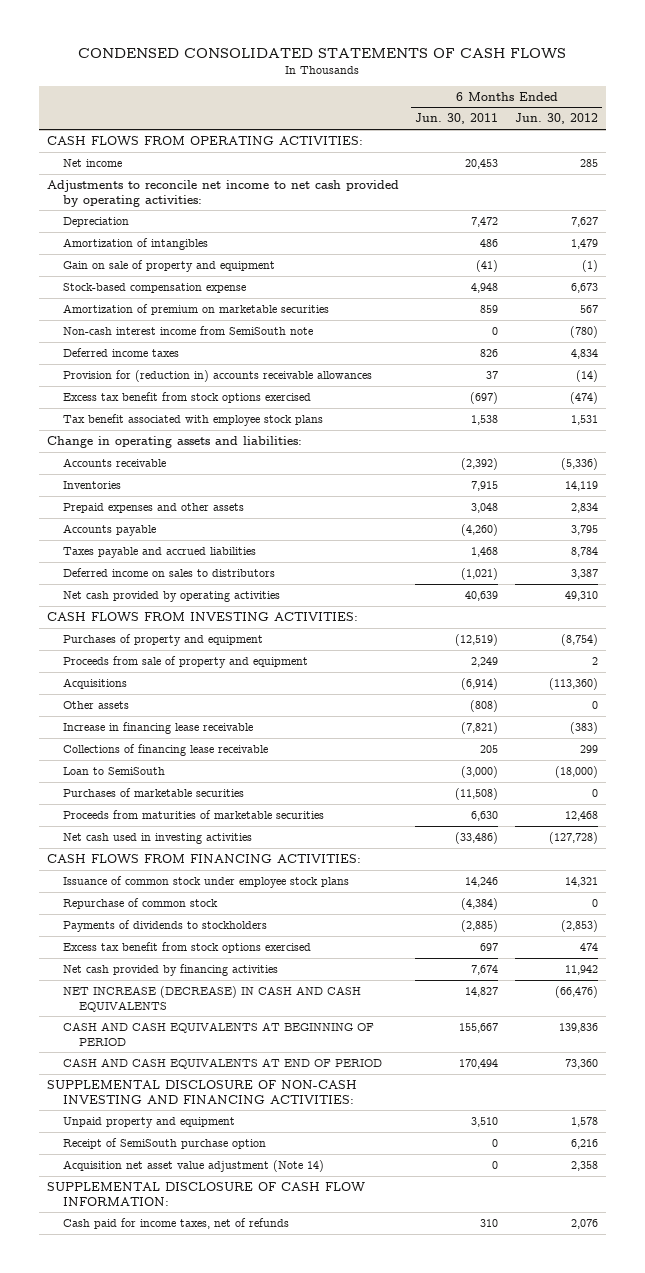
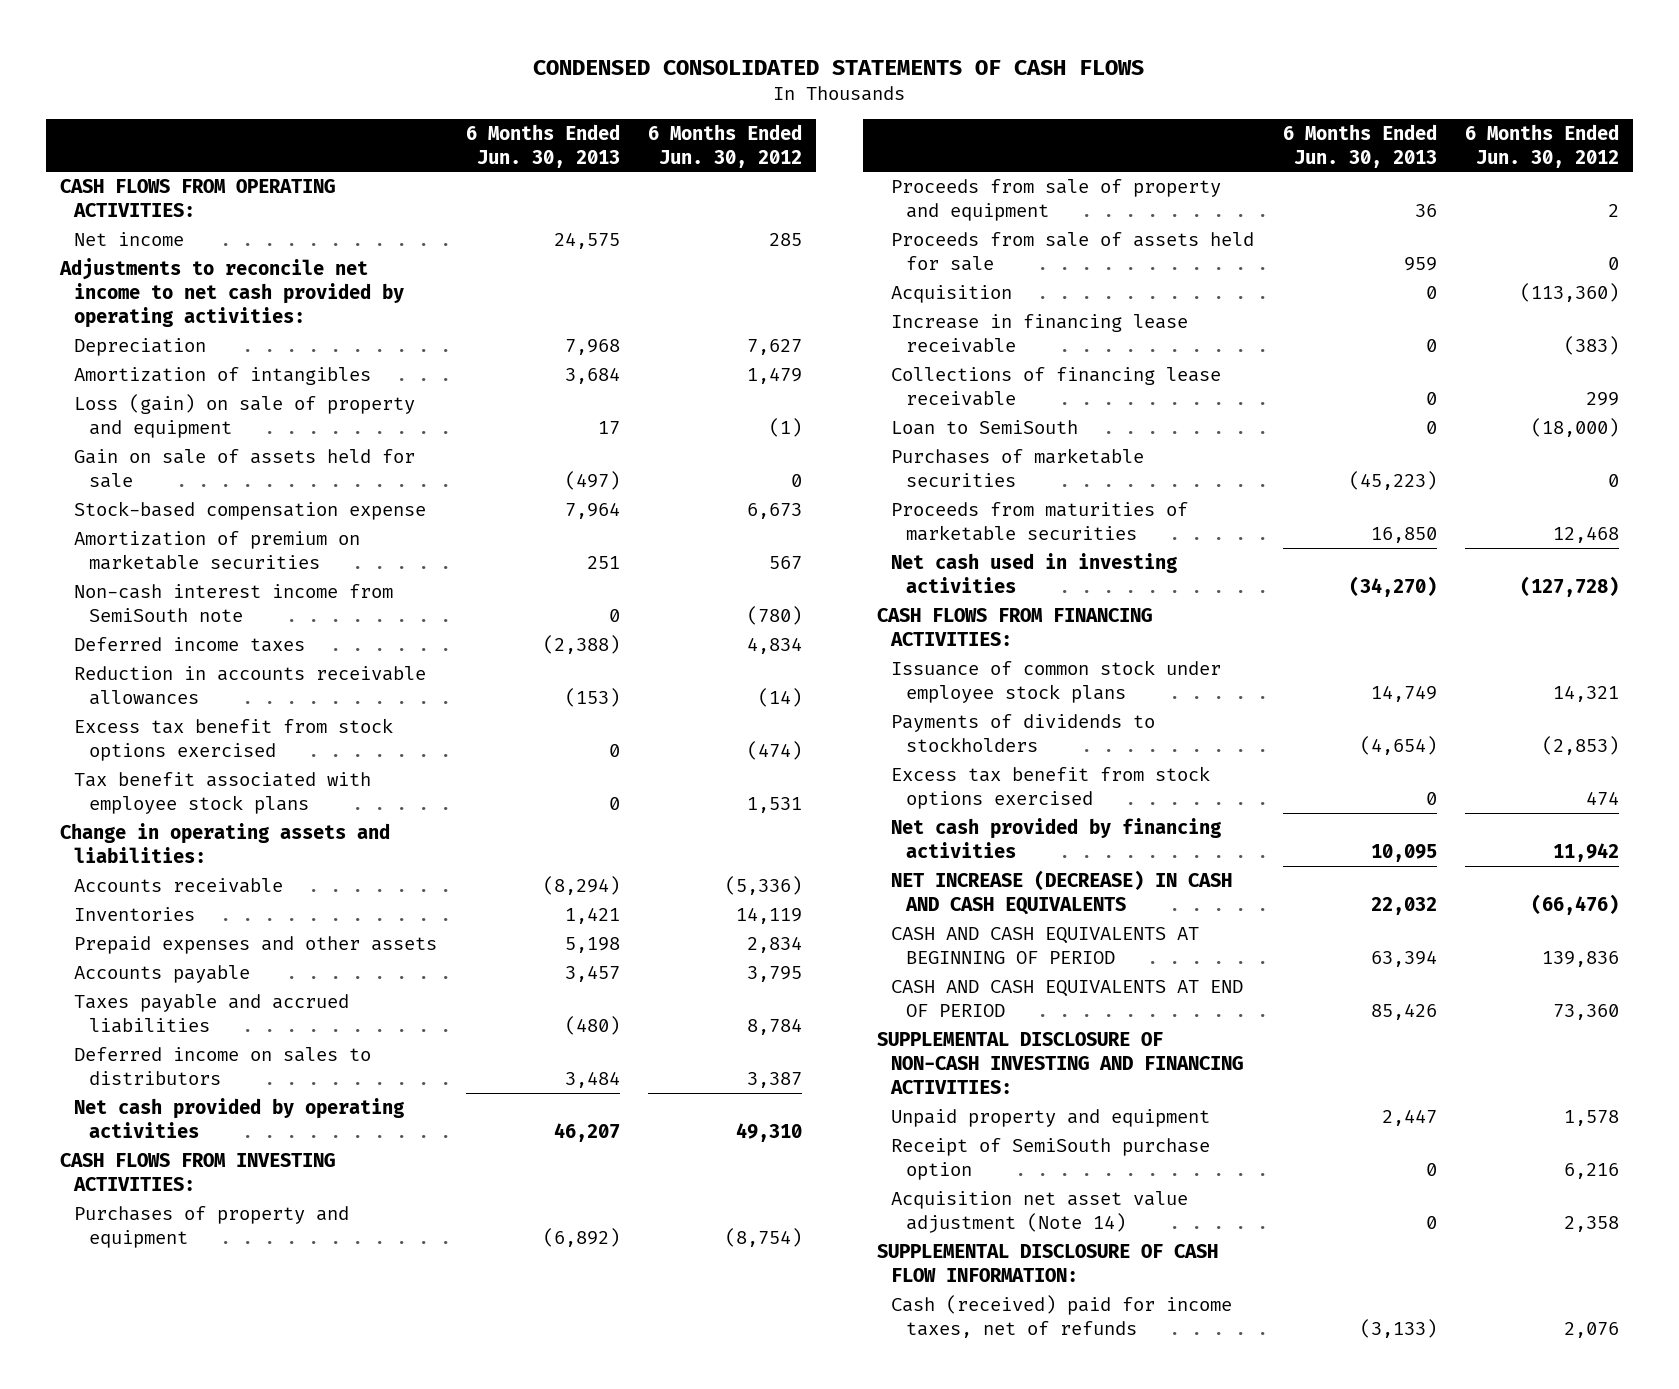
[415,113,499,125] Jun. 30, 2011 -> none
none -> [465,123,620,168] 6 Months Ended Jun. 30, 2013
[63,259,276,272] Gain on sale of property and equipment -> [74,393,416,438] Loss (gain) on sale of property and equipment
none -> [74,448,416,488] Gain on sale of assets held for sale
[63,369,373,382] Provision for (reduction in) accounts receivable allowances -> [74,665,427,705] Reduction in accounts receivable allowances
[63,700,130,709] Other assets -> none
none -> [891,231,1255,271] Proceeds from sale of assets held for sale
[63,677,128,689] Acquisitions -> [891,284,1013,303] Acquisition
[63,897,219,909] Repurchase of common stock -> none
[63,1217,290,1229] Cash paid for income taxes, net of refunds -> [891,1294,1233,1338] Cash (received) paid for income taxes, net of refunds

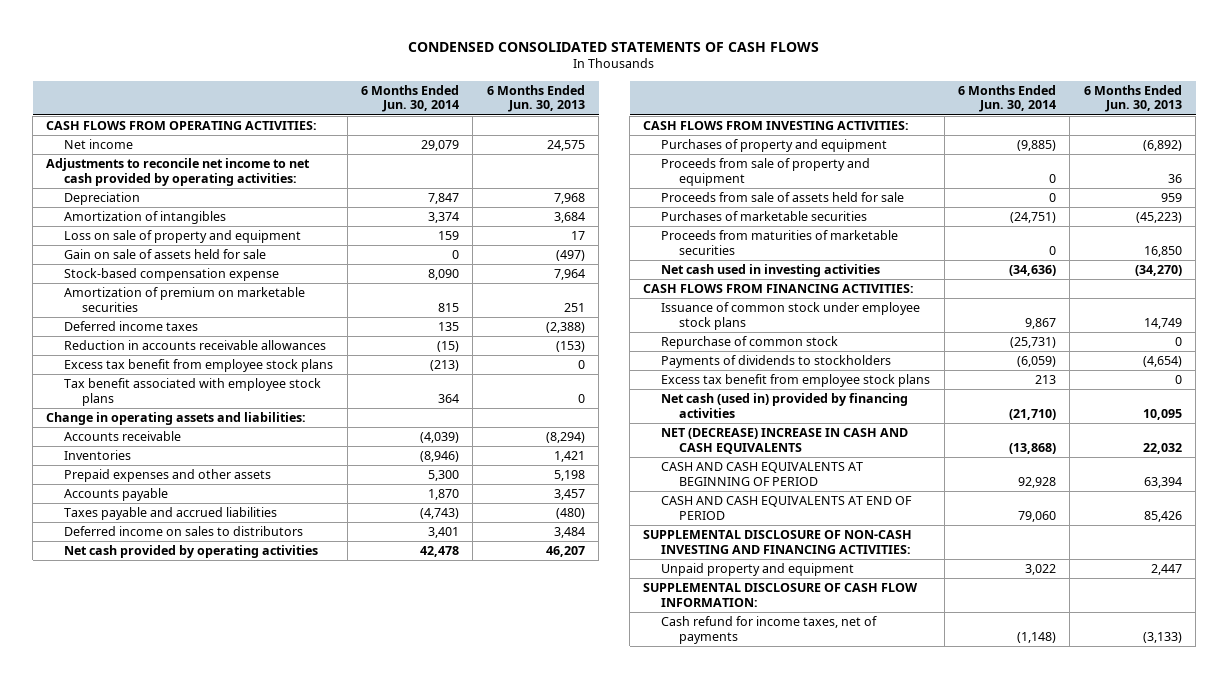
[647,123,802,168] 6 Months Ended Jun. 30, 2012 -> none
none -> [361,84,460,113] 6 Months Ended Jun. 30, 2014
[74,393,416,438] Loss (gain) on sale of property and equipment -> [64,230,302,244] Loss on sale of property and equipment
[74,583,394,622] Non-cash interest income from SemiSouth note -> none
[74,717,394,761] Excess tax benefit from stock options exercised -> [64,359,334,373] Excess tax benefit from employee stock plans
[891,284,1013,303] Acquisition -> none
[891,313,1189,353] Increase in financing lease receivable -> none
[891,366,1222,406] Collections of financing lease receivable -> none
[891,419,1079,435] Loan to SemiSouth -> none
none -> [661,336,839,350] Repurchase of common stock
[891,765,1211,809] Excess tax benefit from stock options exercised -> [661,374,931,388] Excess tax benefit from employee stock plans
[891,817,1222,858] Net cash provided by financing activities -> [661,393,909,418] Net cash (used in) provided by financing activities
[891,869,1233,915] NET INCREASE (DECREASE) IN CASH AND CASH EQUIVALENTS -> [661,428,909,454] NET (DECREASE) INCREASE IN CASH AND CASH EQUIVALENTS
[891,1137,1211,1180] Receipt of SemiSouth purchase option -> none
[891,1190,1189,1233] Acquisition net asset value adjustment (Note 14) -> none
[891,1294,1233,1338] Cash (received) paid for income taxes, net of refunds -> [661,616,878,644] Cash refund for income taxes, net of payments

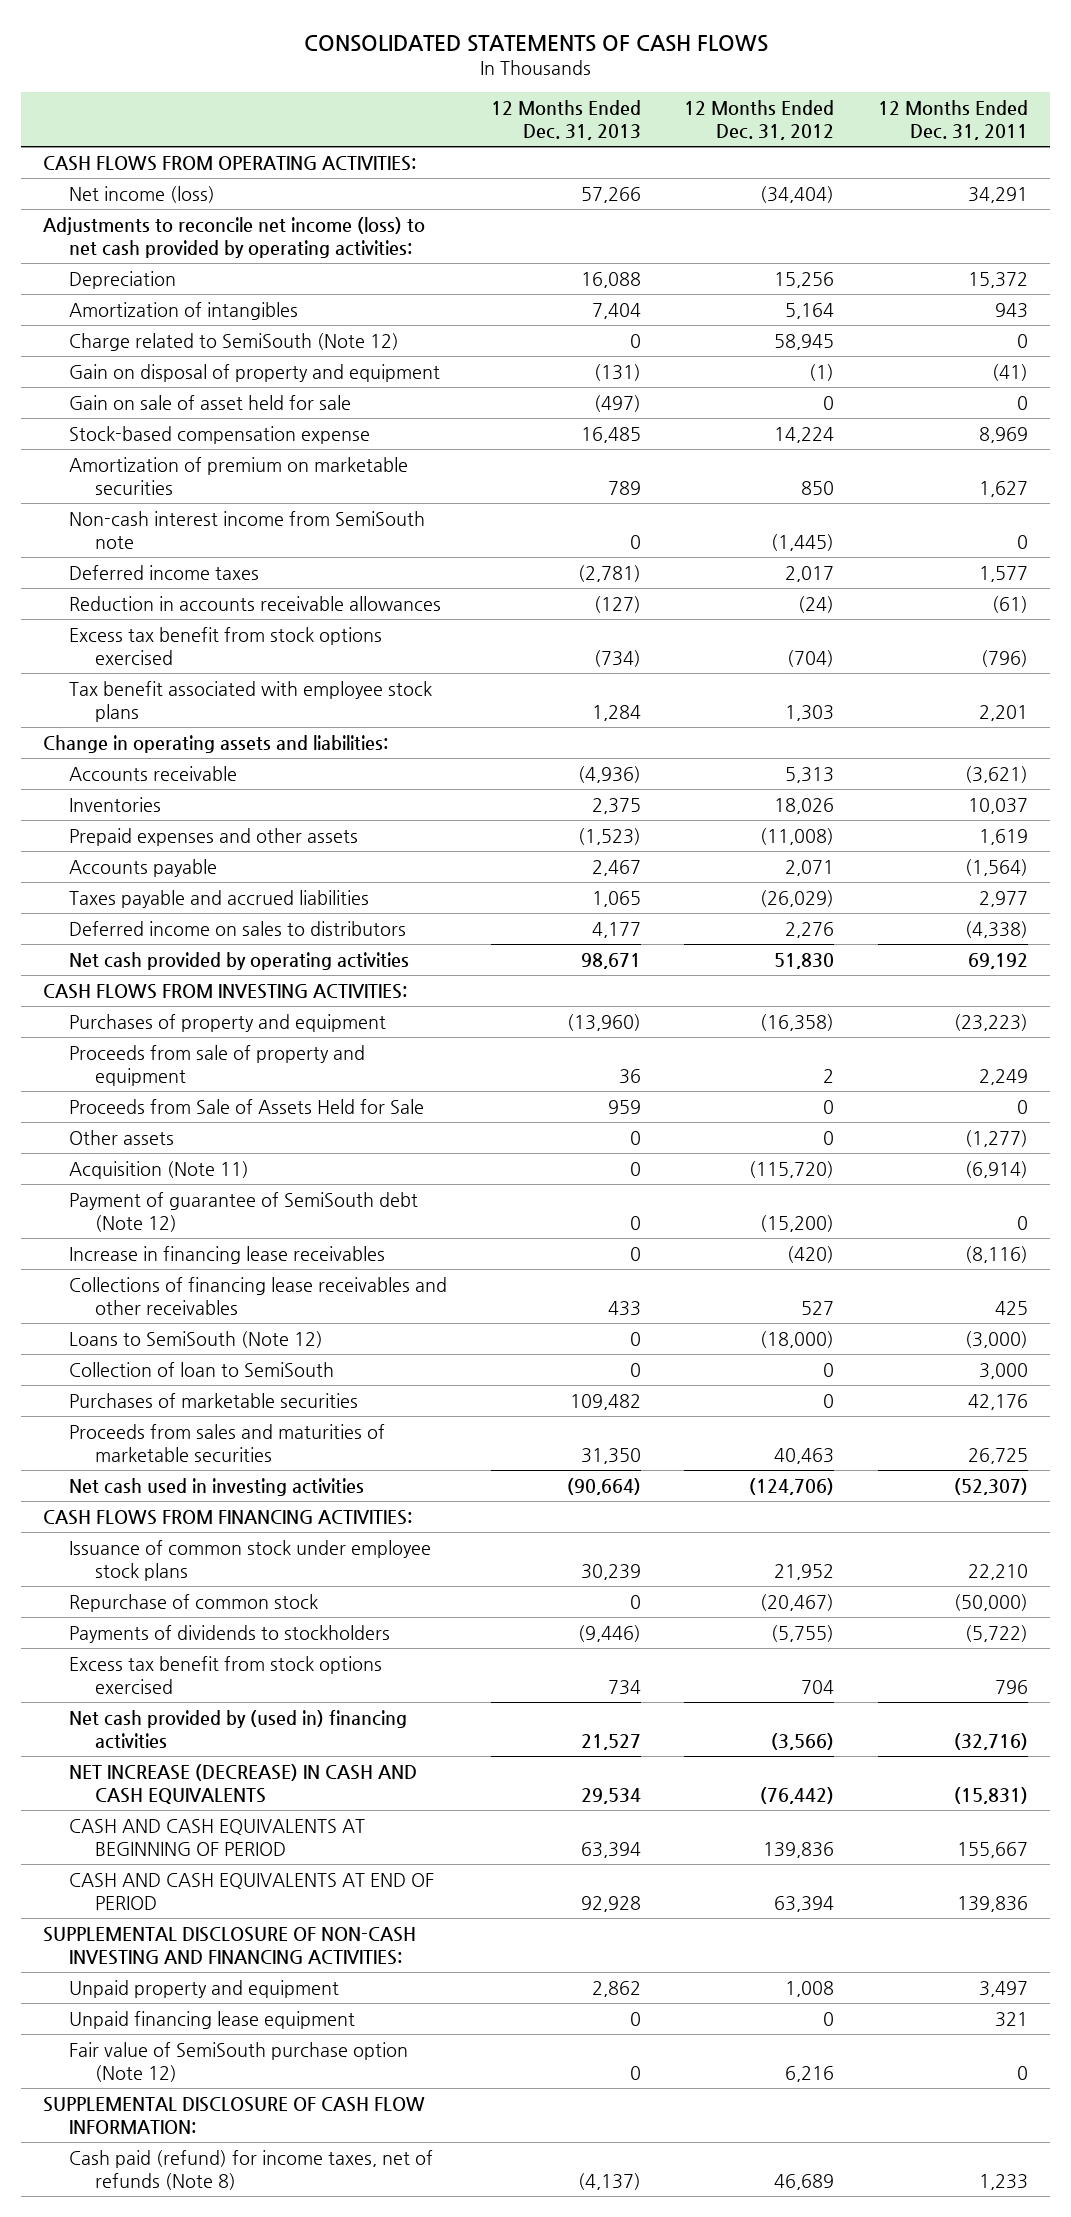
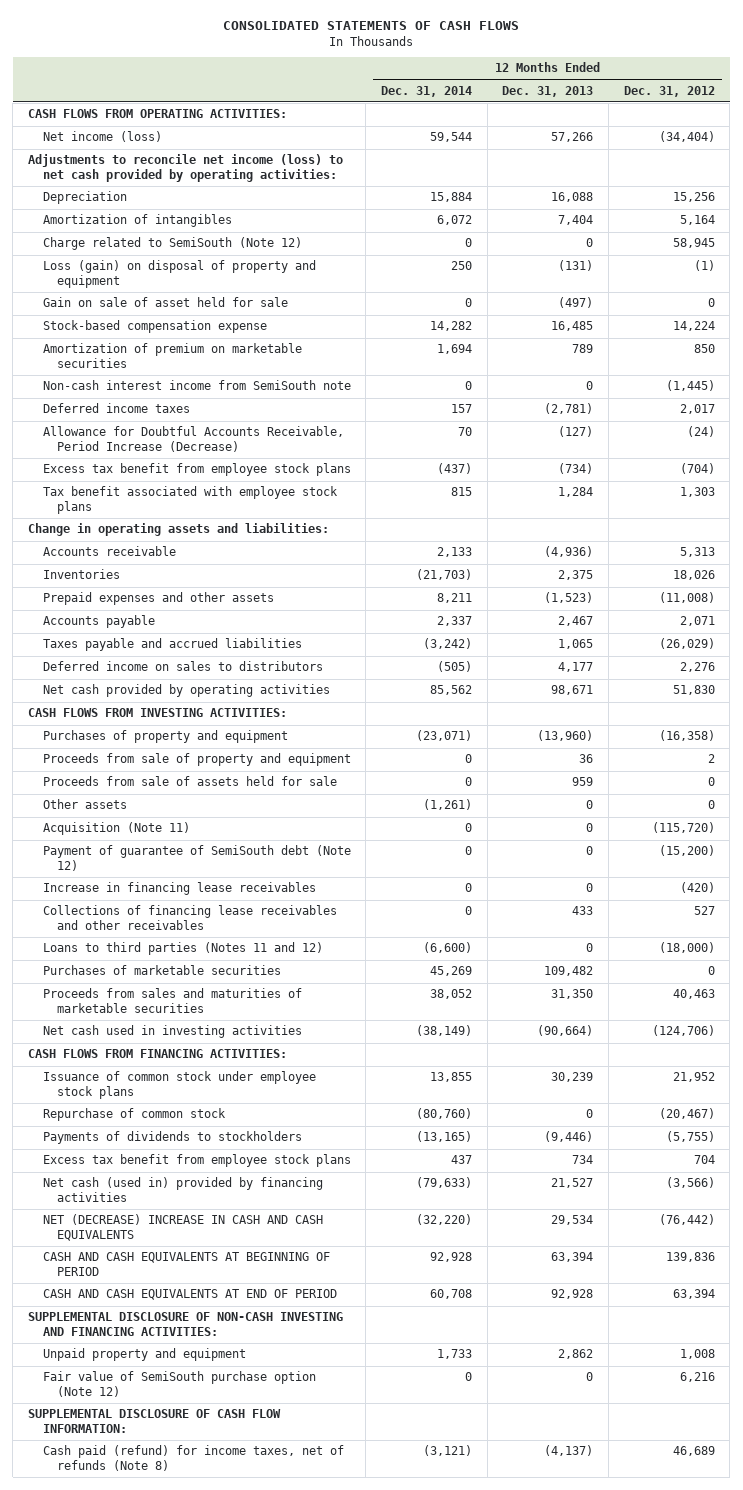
[878,99,1029,141] 12 Months Ended Dec. 31, 2011 -> none
none -> [381,85,473,97] Dec. 31, 2014
[69,363,441,382] Gain on disposal of property and equipment -> [42,260,316,288] Loss (gain) on disposal of property and equipment
[69,595,442,611] Reduction in accounts receivable allowances -> [42,426,344,452] Allowance for Doubtful Accounts Receivable, Period Increase (Decrease)
[69,626,383,666] Excess tax benefit from stock options exercised -> [42,463,351,477] Excess tax benefit from employee stock plans
[69,1098,425,1114] Proceeds from Sale of Assets Held for Sale -> [42,776,337,787] Proceeds from sale of assets held for sale
[69,1361,335,1377] Collection of loan to SemiSouth -> none
[69,1330,324,1348] Loans to SemiSouth (Note 12) -> [42,942,323,956] Loans to third parties (Notes 11 and 12)
[69,1655,383,1695] Excess tax benefit from stock options exercised -> [42,1154,351,1168] Excess tax benefit from employee stock plans
[69,1709,408,1750] Net cash provided by (used in) financing activities -> [42,1177,323,1202] Net cash (used in) provided by financing activities
[69,1763,418,1805] NET INCREASE (DECREASE) IN CASH AND CASH EQUIVALENTS -> [42,1214,323,1241] NET (DECREASE) INCREASE IN CASH AND CASH EQUIVALENTS
[69,2010,356,2029] Unpaid financing lease equipment -> none

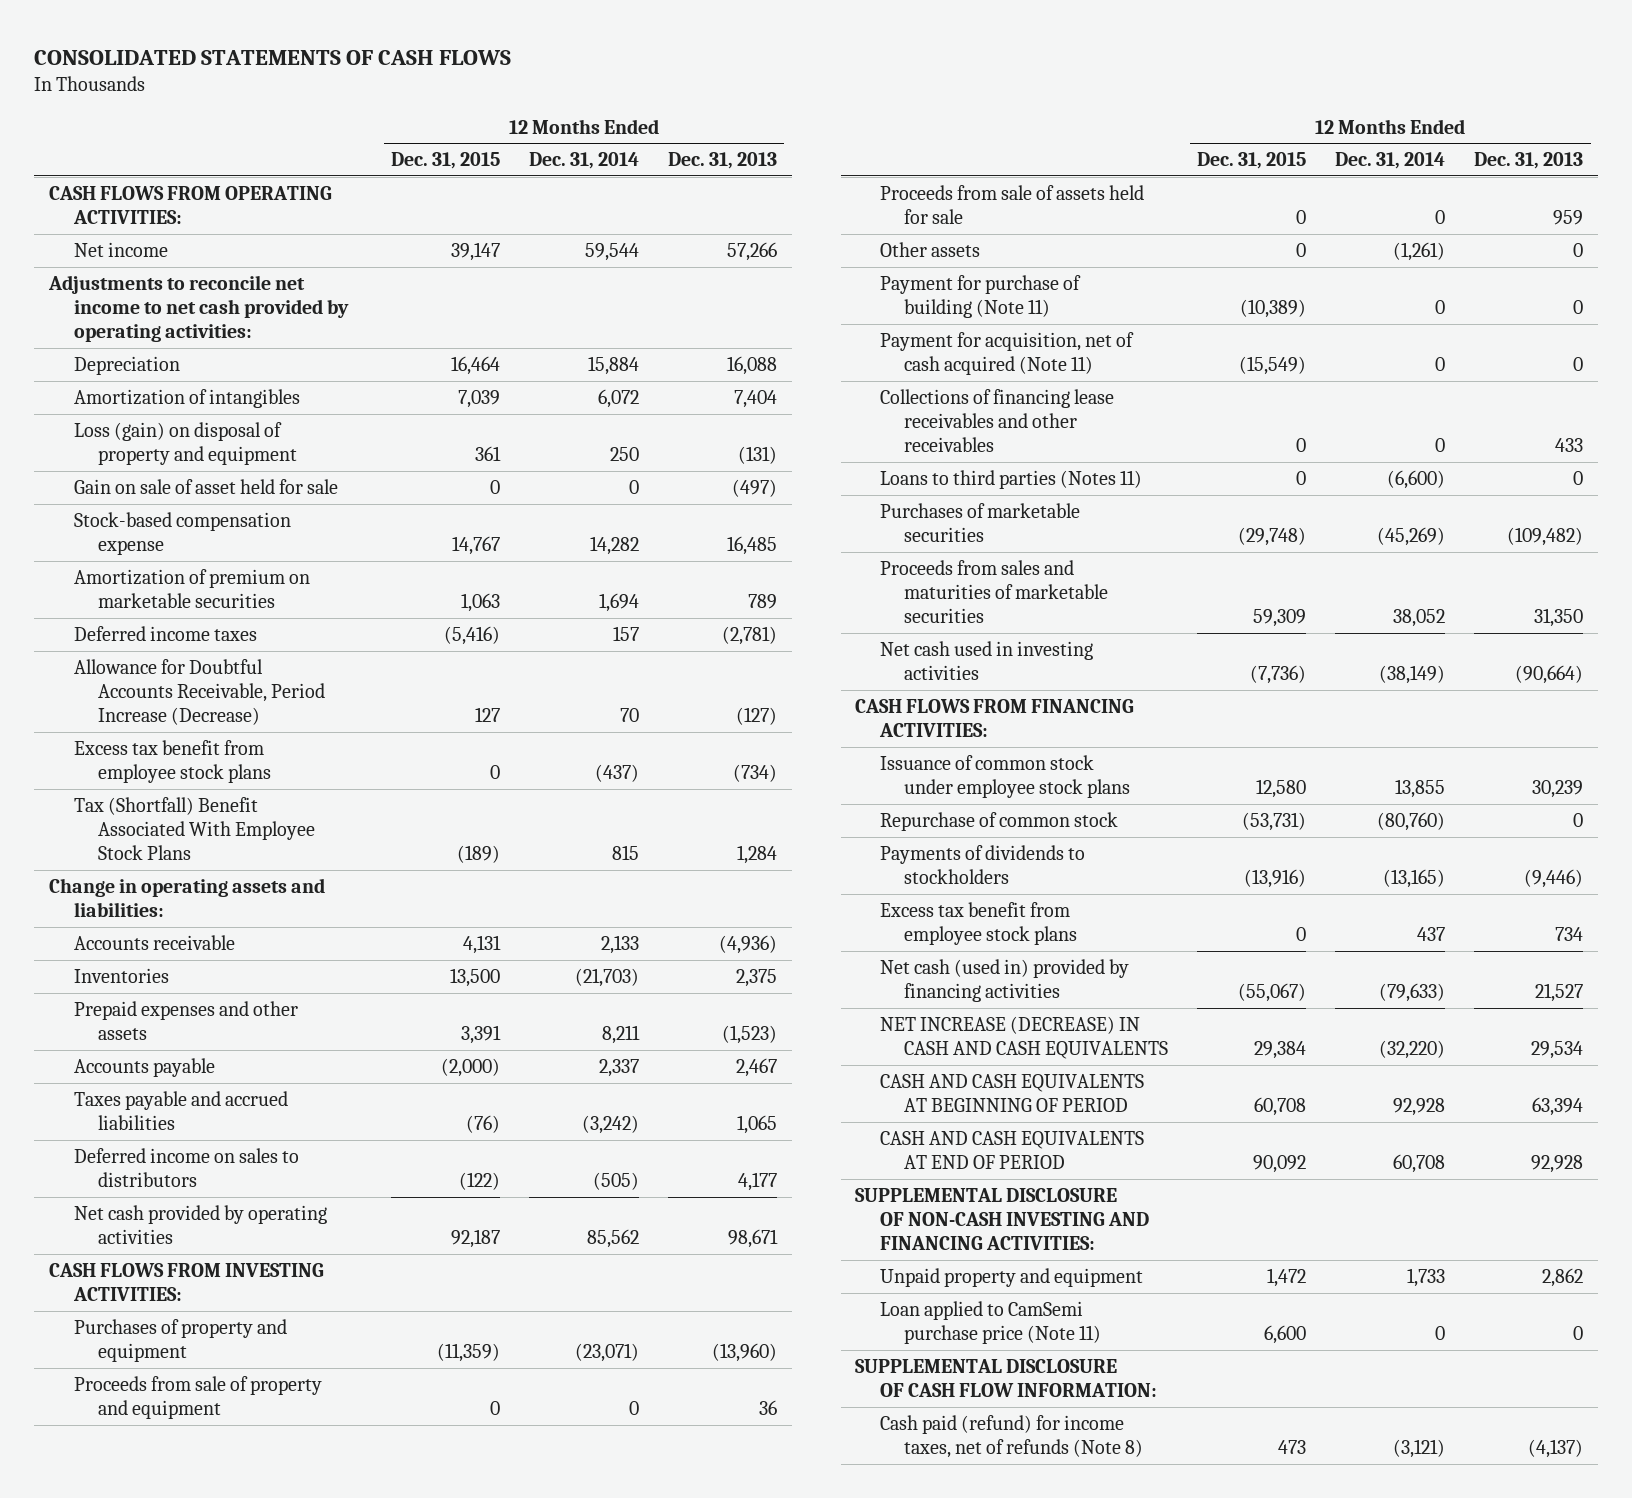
[623,85,715,97] Dec. 31, 2012 -> none
none -> [391,152,501,170] Dec. 31, 2015
[42,131,162,143] Net income (loss) -> [73,241,168,257] Net income
[27,154,343,182] Adjustments to reconcile net income (loss) to net cash provided by operating activities: -> [47,274,349,342] Adjustments to reconcile net income to net cash provided by operating activities:
[42,237,302,251] Charge related to SemiSouth (Note 12) -> none
[42,380,351,391] Non-cash interest income from SemiSouth note -> none
[42,486,338,514] Tax benefit associated with employee stock plans -> [73,796,316,860] Tax (Shortfall) Benefit Associated With Employee Stock Plans
[42,845,351,871] Payment of guarantee of SemiSouth debt (Note 12) -> none
[42,882,316,896] Increase in financing lease receivables -> none
none -> [879,274,1081,318] Payment for purchase of building (Note 11)
[42,822,190,836] Acquisition (Note 11) -> [879,331,1134,375] Payment for acquisition, net of cash acquired (Note 11)
[42,942,323,956] Loans to third parties (Notes 11 and 12) -> [879,469,1142,489] Loans to third parties (Notes 11)
[430,966,473,977] 45,269 -> [1377,526,1446,546] (45,269)
[544,966,594,977] 109,482 -> [1507,526,1584,546] (109,482)
[42,1214,323,1241] NET (DECREASE) INCREASE IN CASH AND CASH EQUIVALENTS -> [879,1015,1169,1059] NET INCREASE (DECREASE) IN CASH AND CASH EQUIVALENTS
[42,1371,316,1397] Fair value of SemiSouth purchase option (Note 12) -> none
none -> [879,1300,1102,1344] Loan applied to CamSemi purchase price (Note 11)

